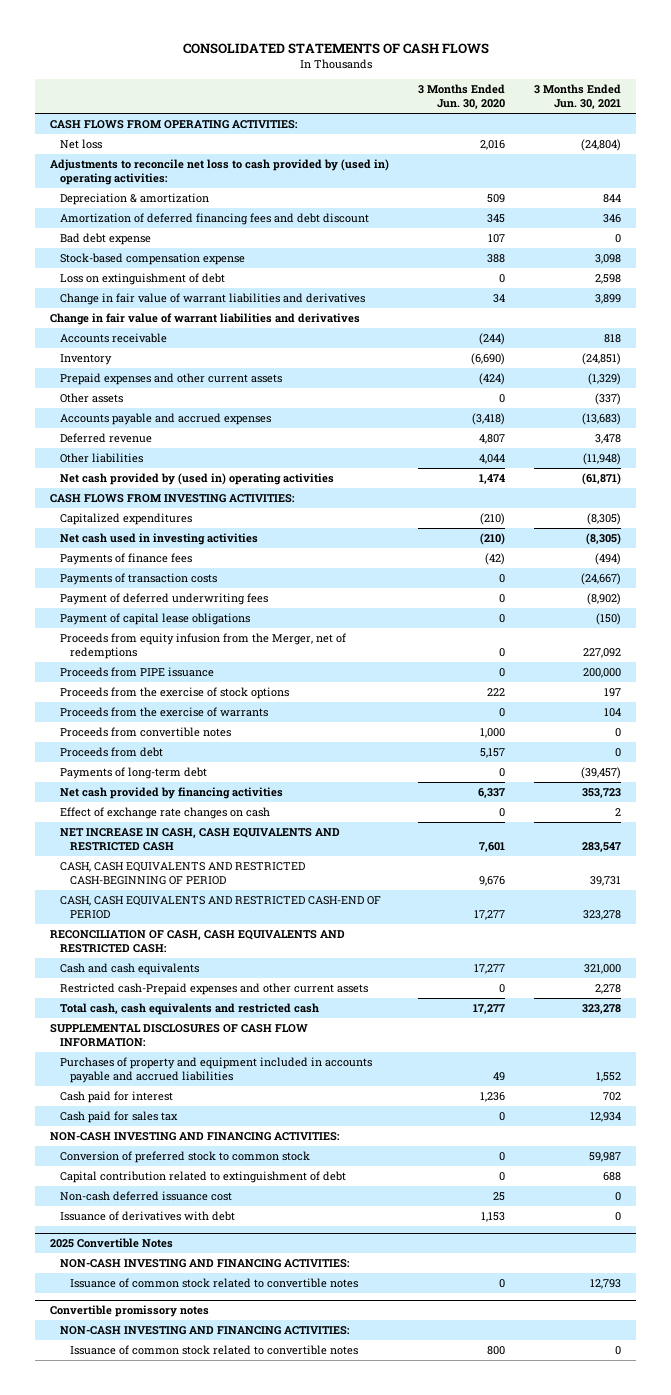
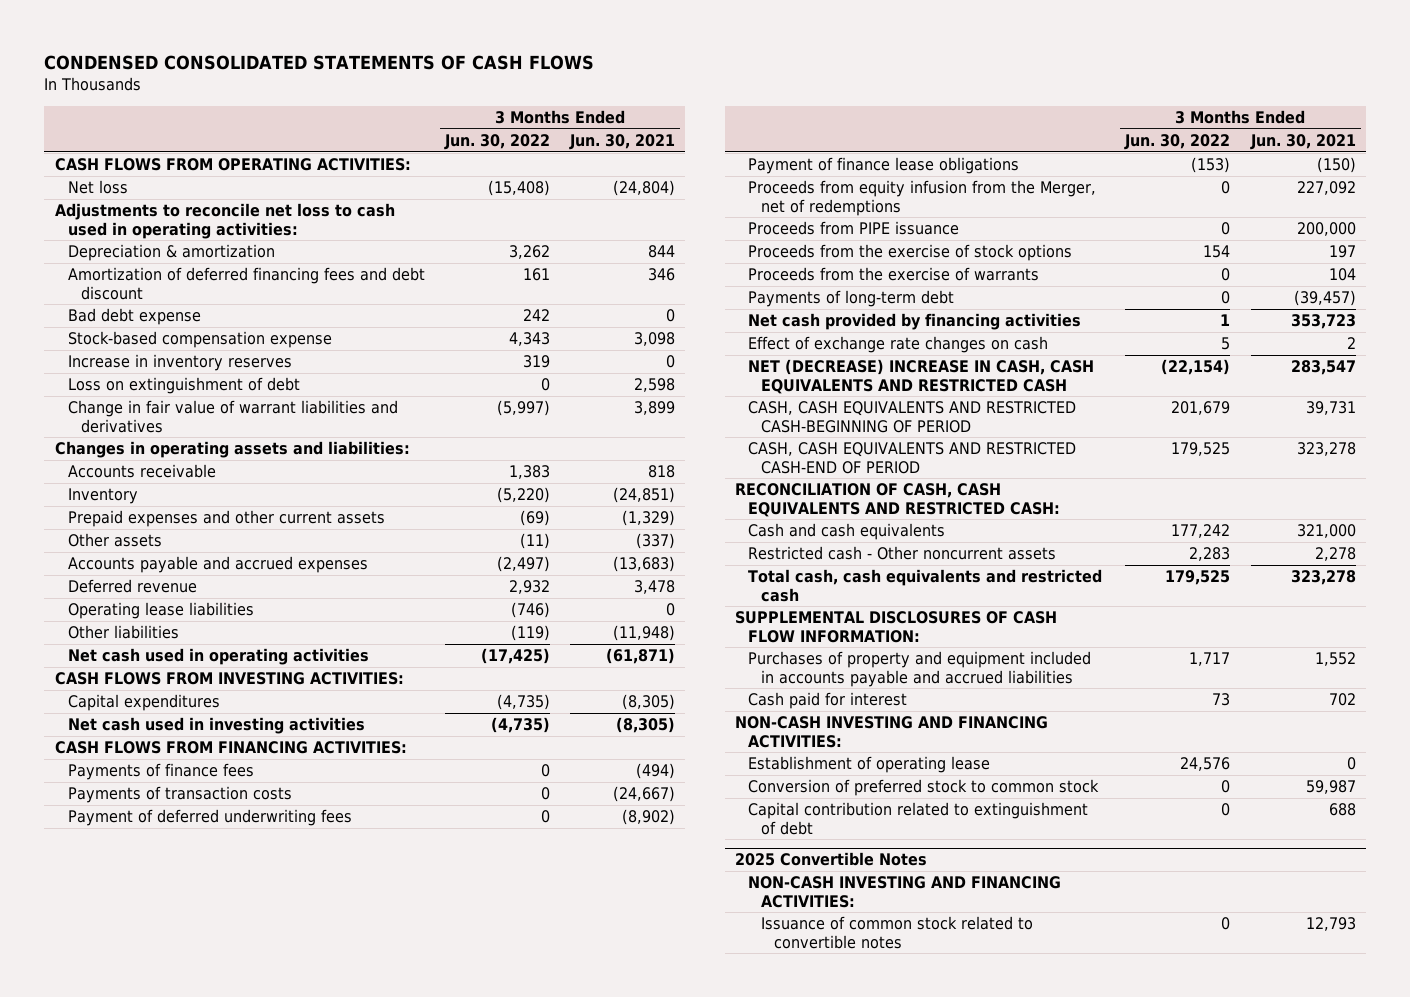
[182,42,489,54] CONSOLIDATED STATEMENTS OF CASH FLOWS -> [44,54,595,70] CONDENSED CONSOLIDATED STATEMENTS OF CASH FLOWS
[418,84,506,110] 3 Months Ended Jun. 30, 2020 -> none
none -> [444,133,551,150] Jun. 30, 2022
[49,158,389,185] Adjustments to reconcile net loss to cash provided by (used in) operating activities: -> [54,203,395,239] Adjustments to reconcile net loss to cash used in operating activities:
none -> [67,354,292,372] Increase in inventory reserves
[49,312,360,325] Change in fair value of warrant liabilities and derivatives -> [54,441,410,459] Changes in operating assets and liabilities:
none -> [67,602,254,620] Operating lease liabilities
[59,472,334,485] Net cash provided by (used in) operating activities -> [67,648,369,666] Net cash used in operating activities
[59,512,192,525] Capitalized expenditures -> [67,694,220,712] Capital expenditures
none -> [54,741,407,755] CASH FLOWS FROM FINANCING ACTIVITIES:
[59,612,250,625] Payment of capital lease obligations -> [748,157,1020,175] Payment of finance lease obligations
[59,726,231,737] Proceeds from convertible notes -> none
[59,746,163,757] Proceeds from debt -> none
[59,827,340,851] NET INCREASE IN CASH, CASH EQUIVALENTS AND RESTRICTED CASH -> [748,359,1095,394] NET (DECREASE) INCREASE IN CASH, CASH EQUIVALENTS AND RESTRICTED CASH
[59,982,368,995] Restricted cash-Prepaid expenses and other current assets -> [748,546,1057,561] Restricted cash - Other noncurrent assets
[59,1110,178,1123] Cash paid for sales tax -> none
none -> [748,756,991,774] Establishment of operating lease
[59,1190,232,1201] Non-cash deferred issuance cost -> none
[59,1210,235,1221] Issuance of derivatives with debt -> none
[49,1304,209,1317] Convertible promissory notes -> none
[59,1325,350,1335] NON-CASH INVESTING AND FINANCING ACTIVITIES: -> none
[69,1344,358,1355] Issuance of common stock related to convertible notes -> none

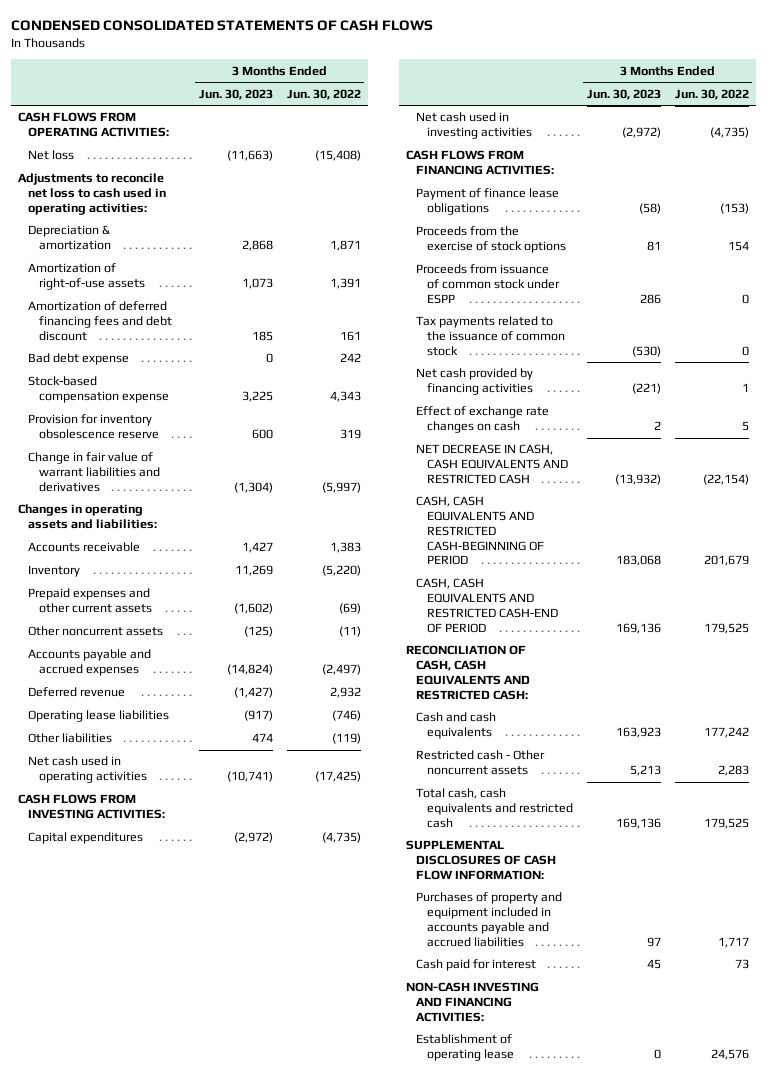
[569,133,676,150] Jun. 30, 2021 -> none
none -> [198,88,273,100] Jun. 30, 2023
[509,245,551,260] 3,262 -> [329,240,361,252] 1,871
none -> [28,263,145,291] Amortization of right-of-use assets
[67,377,300,395] Loss on extinguishment of debt -> none
[67,354,292,372] Increase in inventory reserves -> [28,414,159,440] Provision for inventory obsolescence reserve
[67,533,162,548] Other assets -> [28,626,164,637] Other noncurrent assets
[67,763,254,781] Payments of finance fees -> none
[67,786,292,804] Payments of transaction costs -> none
[67,809,352,827] Payment of deferred underwriting fees -> none
[748,180,1097,216] Proceeds from equity infusion from the Merger, net of redemptions -> none
[748,221,960,236] Proceeds from PIPE issuance -> none
[748,267,1040,282] Proceeds from the exercise of warrants -> none
[748,290,955,308] Payments of long-term debt -> none
none -> [416,264,560,304] Proceeds from issuance of common stock under ESPP
none -> [416,316,565,356] Tax payments related to the issuance of common stock
[748,359,1095,394] NET (DECREASE) INCREASE IN CASH, CASH EQUIVALENTS AND RESTRICTED CASH -> [416,444,568,484] NET DECREASE IN CASH, CASH EQUIVALENTS AND RESTRICTED CASH
[748,779,1100,797] Conversion of preferred stock to common stock -> none
[748,802,1089,835] Capital contribution related to extinguishment of debt -> none
[734,852,927,867] 2025 Convertible Notes -> none
[748,876,1062,908] NON-CASH INVESTING AND FINANCING ACTIVITIES: -> none
[761,916,1034,949] Issuance of common stock related to convertible notes -> none

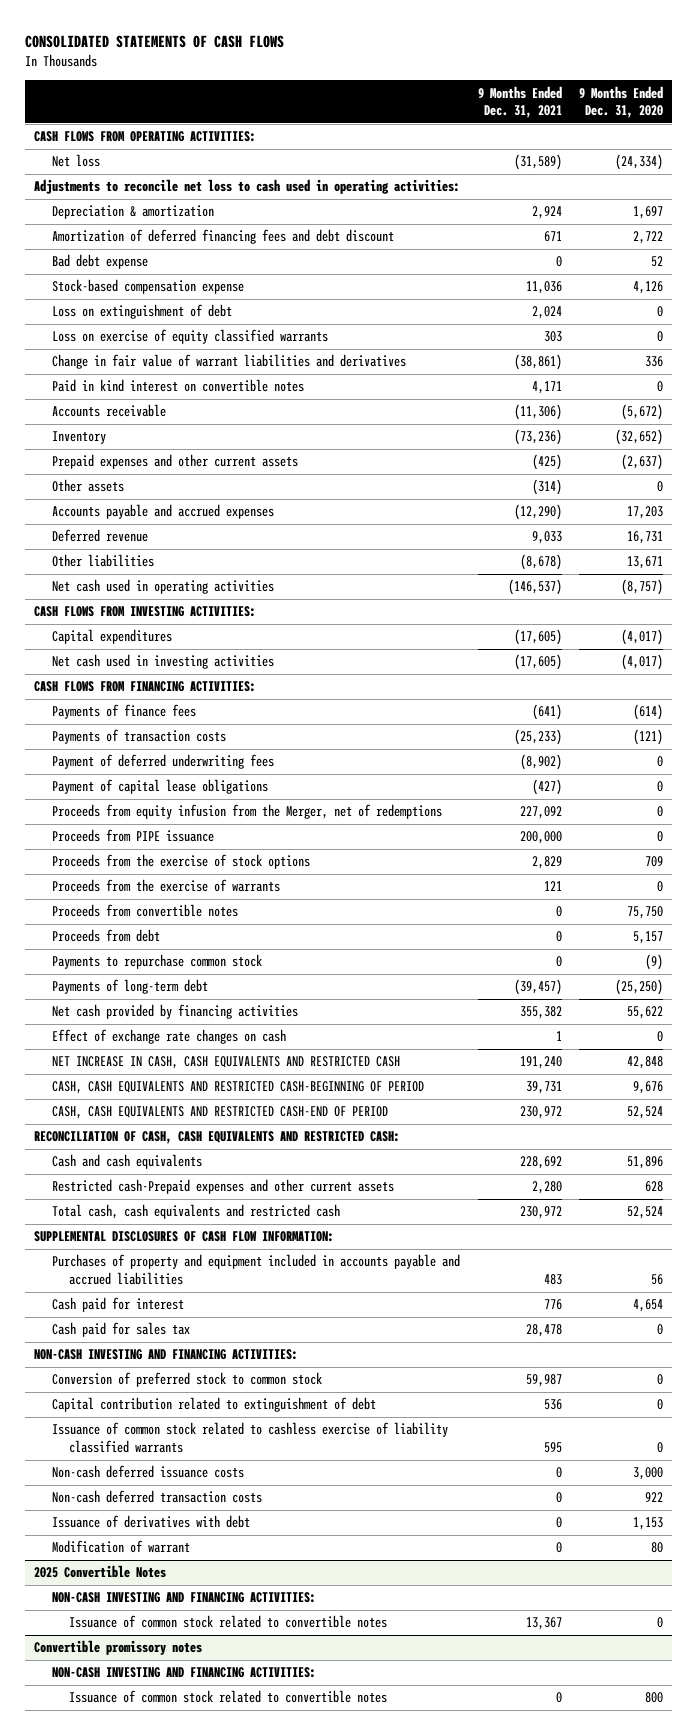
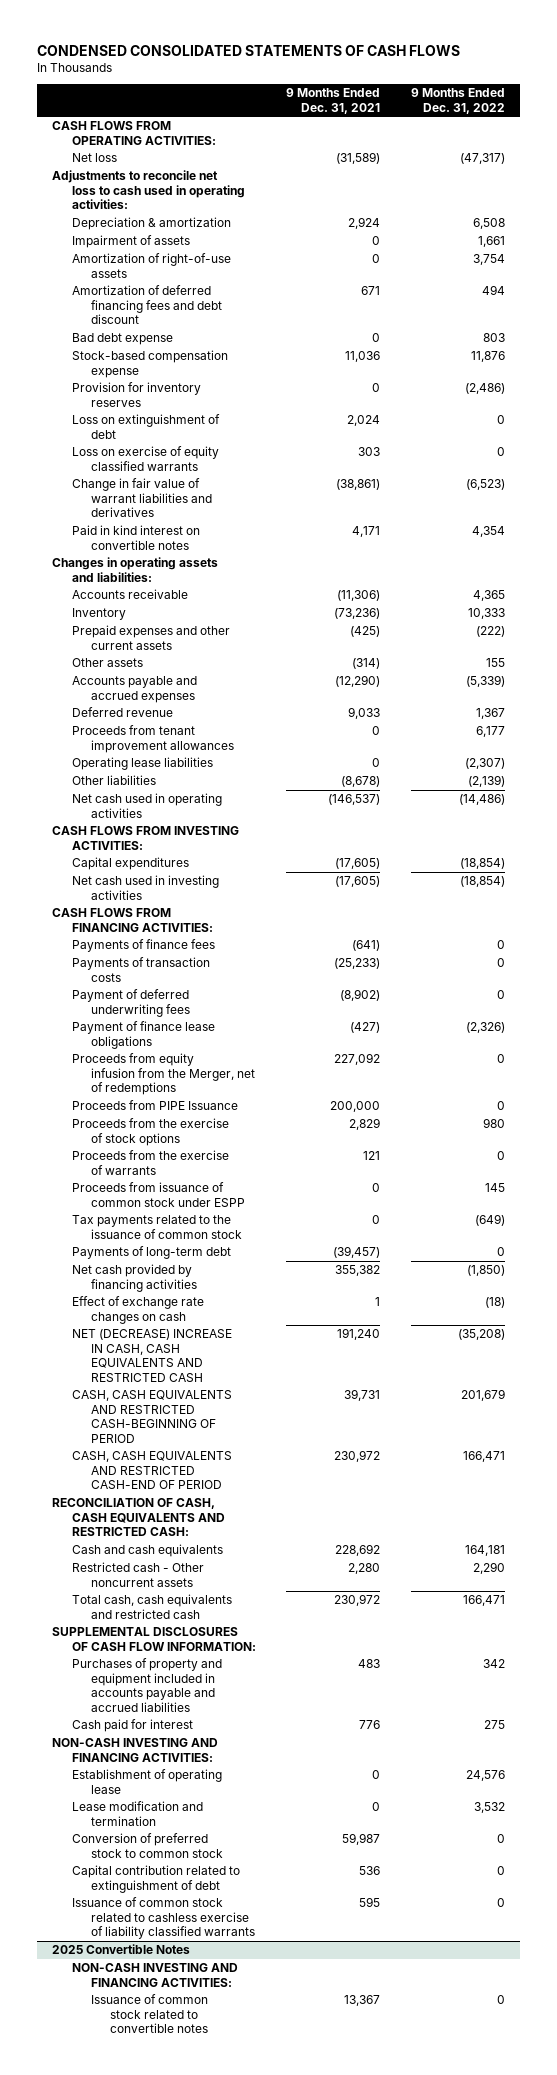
[25,35,285,49] CONSOLIDATED STATEMENTS OF CASH FLOWS -> [37,44,461,56] CONDENSED CONSOLIDATED STATEMENTS OF CASH FLOWS
[578,85,663,119] 9 Months Ended Dec. 31, 2020 -> none
none -> [411,88,506,114] 9 Months Ended Dec. 31, 2022
none -> [71,235,190,249] Impairment of assets
none -> [71,253,231,278] Amortization of right-of-use assets
none -> [71,382,201,407] Provision for inventory reserves
none -> [52,557,219,582] Changes in operating assets and liabilities:
none -> [71,725,234,753] Proceeds from tenant improvement allowances
none -> [71,757,213,771] Operating lease liabilities
[51,779,268,795] Payment of capital lease obligations -> [71,1021,215,1049] Payment of finance lease obligations
[51,829,214,843] Proceeds from PIPE issuance -> [71,1100,238,1111] Proceeds from PIPE Issuance
[51,904,238,918] Proceeds from convertible notes -> none
[51,929,160,943] Proceeds from debt -> none
[51,954,262,970] Payments to repurchase common stock -> none
none -> [71,1182,245,1207] Proceeds from issuance of common stock under ESPP
none -> [71,1215,242,1239] Tax payments related to the issuance of common stock
[51,1056,400,1070] NET INCREASE IN CASH, CASH EQUIVALENTS AND RESTRICTED CASH -> [71,1329,232,1382] NET (DECREASE) INCREASE IN CASH, CASH EQUIVALENTS AND RESTRICTED CASH
[51,1179,394,1195] Restricted cash-Prepaid expenses and other current assets -> [71,1562,204,1587] Restricted cash - Other noncurrent assets
[51,1322,190,1338] Cash paid for sales tax -> none
none -> [71,1769,222,1794] Establishment of operating lease
none -> [71,1801,203,1826] Lease modification and termination
[51,1465,244,1479] Non-cash deferred issuance costs -> none
[51,1490,262,1504] Non-cash deferred transaction costs -> none
[51,1515,250,1529] Issuance of derivatives with debt -> none
[51,1540,190,1554] Modification of warrant -> none
[34,1640,203,1656] Convertible promissory notes -> none
[51,1667,316,1679] NON-CASH INVESTING AND FINANCING ACTIVITIES: -> none
[69,1690,388,1704] Issuance of common stock related to convertible notes -> none

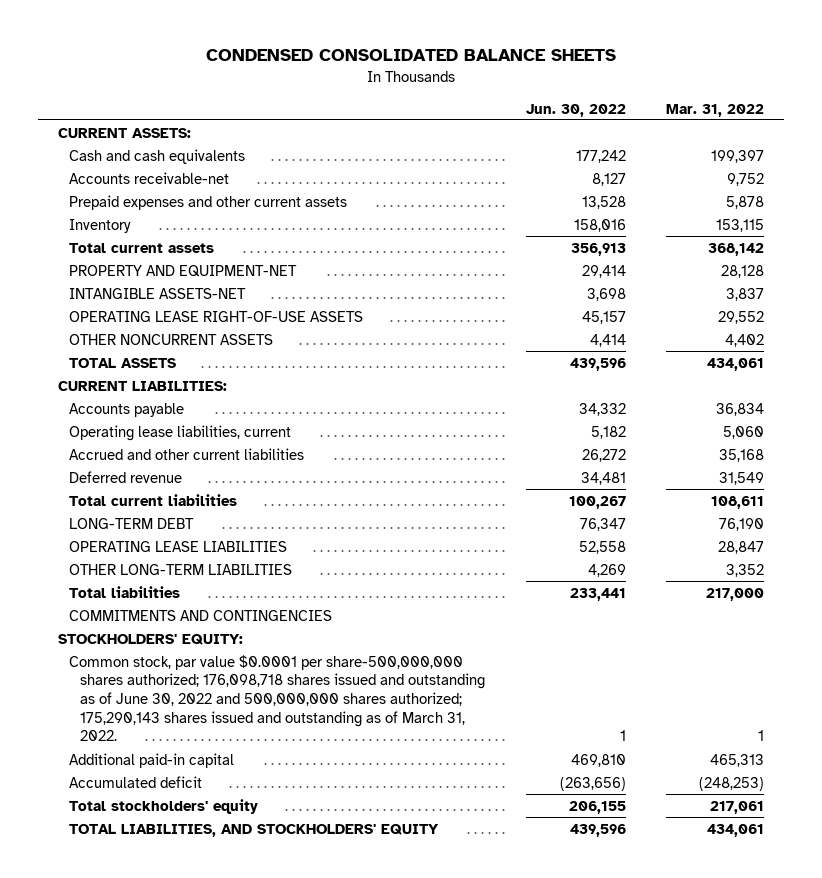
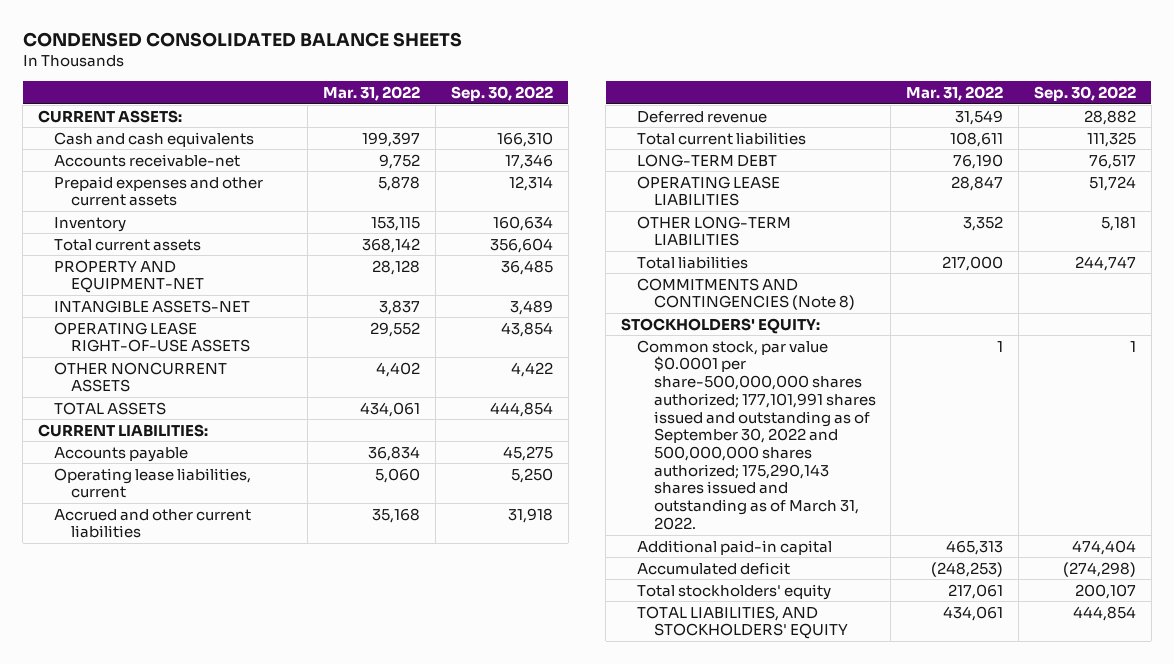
[525,103,626,117] Jun. 30, 2022 -> none
none -> [450,86,553,102] Sep. 30, 2022
[69,609,333,621] COMMITMENTS AND CONTINGENCIES -> [637,277,855,311] COMMITMENTS AND CONTINGENCIES (Note 8)
[69,654,486,742] Common stock, par value $0.0001 per share-500,000,000 shares authorized; 176,098,718 shares issued and outstanding as of June 30, 2022 and 500,000,000 shares authorized; 175,290,143 shares issued and outstanding as of March 31, 2022. -> [637,339,876,530] Common stock, par value $0.0001 per share-500,000,000 shares authorized; 177,101,991 shares issued and outstanding as of September 30, 2022 and 500,000,000 shares authorized; 175,290,143 shares issued and outstanding as of March 31, 2022.

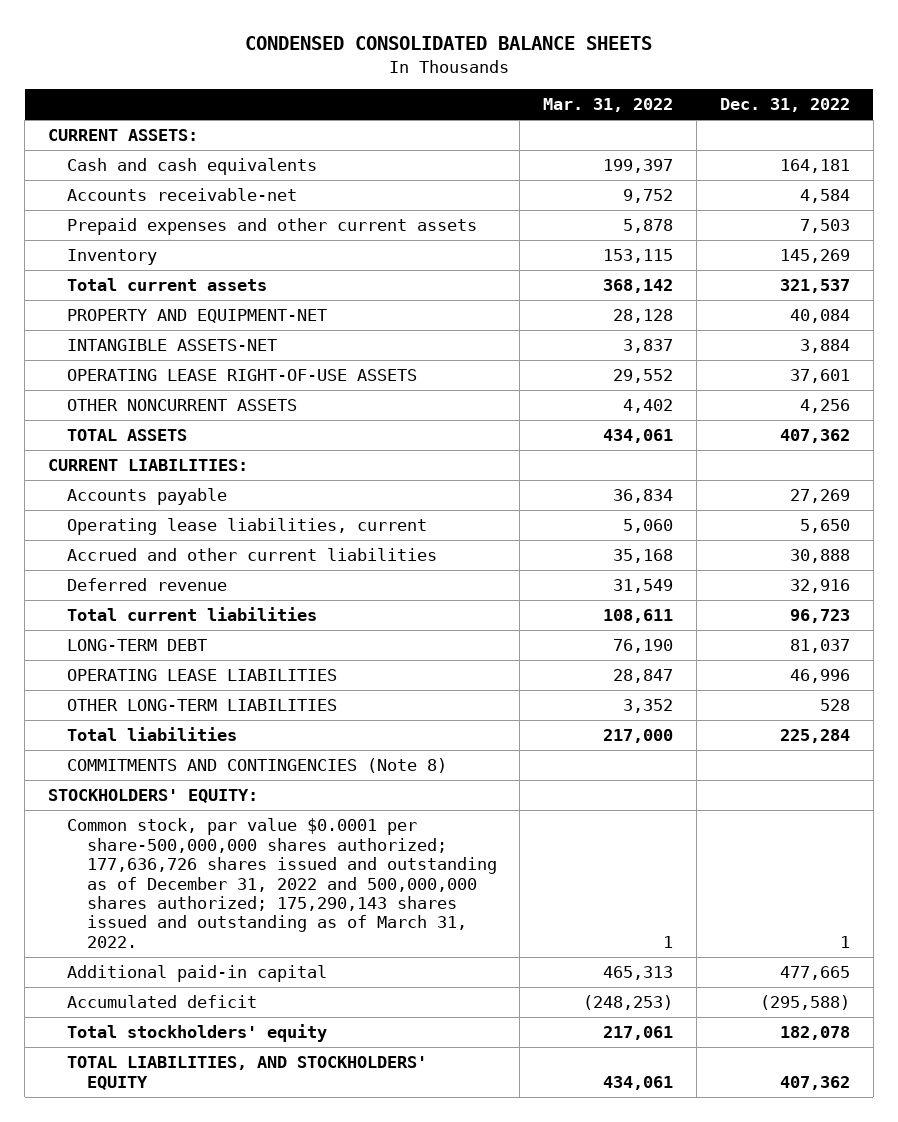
[450,86,553,102] Sep. 30, 2022 -> none
none -> [719,98,850,113] Dec. 31, 2022
[637,339,876,530] Common stock, par value $0.0001 per share-500,000,000 shares authorized; 177,101,991 shares issued and outstanding as of September 30, 2022 and 500,000,000 shares authorized; 175,290,143 shares issued and outstanding as of March 31, 2022. -> [67,818,497,948] Common stock, par value $0.0001 per share-500,000,000 shares authorized; 177,636,726 shares issued and outstanding as of December 31, 2022 and 500,000,000 shares authorized; 175,290,143 shares issued and outstanding as of March 31, 2022.

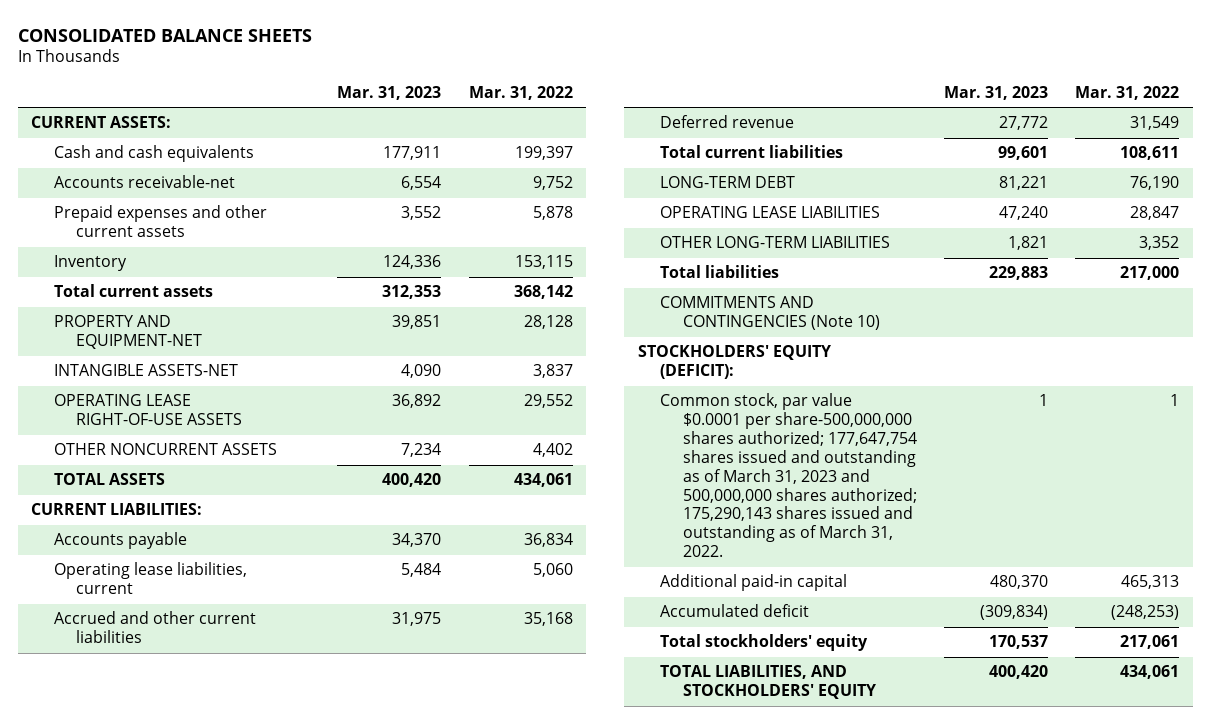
[245,36,653,51] CONDENSED CONSOLIDATED BALANCE SHEETS -> [17,28,312,42] CONSOLIDATED BALANCE SHEETS
[719,98,850,113] Dec. 31, 2022 -> none
none -> [337,85,442,100] Mar. 31, 2023
[67,758,448,774] COMMITMENTS AND CONTINGENCIES (Note 8) -> [660,296,880,331] COMMITMENTS AND CONTINGENCIES (Note 10)
[48,789,259,804] STOCKHOLDERS' EQUITY: -> [638,345,832,380] STOCKHOLDERS' EQUITY (DEFICIT):
[67,818,497,948] Common stock, par value $0.0001 per share-500,000,000 shares authorized; 177,636,726 shares issued and outstanding as of December 31, 2022 and 500,000,000 shares authorized; 175,290,143 shares issued and outstanding as of March 31, 2022. -> [660,393,917,557] Common stock, par value $0.0001 per share-500,000,000 shares authorized; 177,647,754 shares issued and outstanding as of March 31, 2023 and 500,000,000 shares authorized; 175,290,143 shares issued and outstanding as of March 31, 2022.

